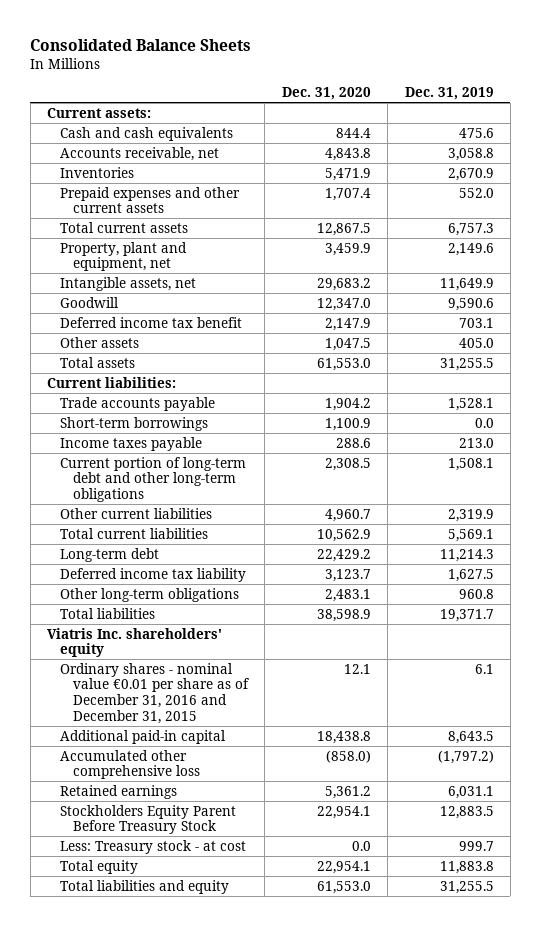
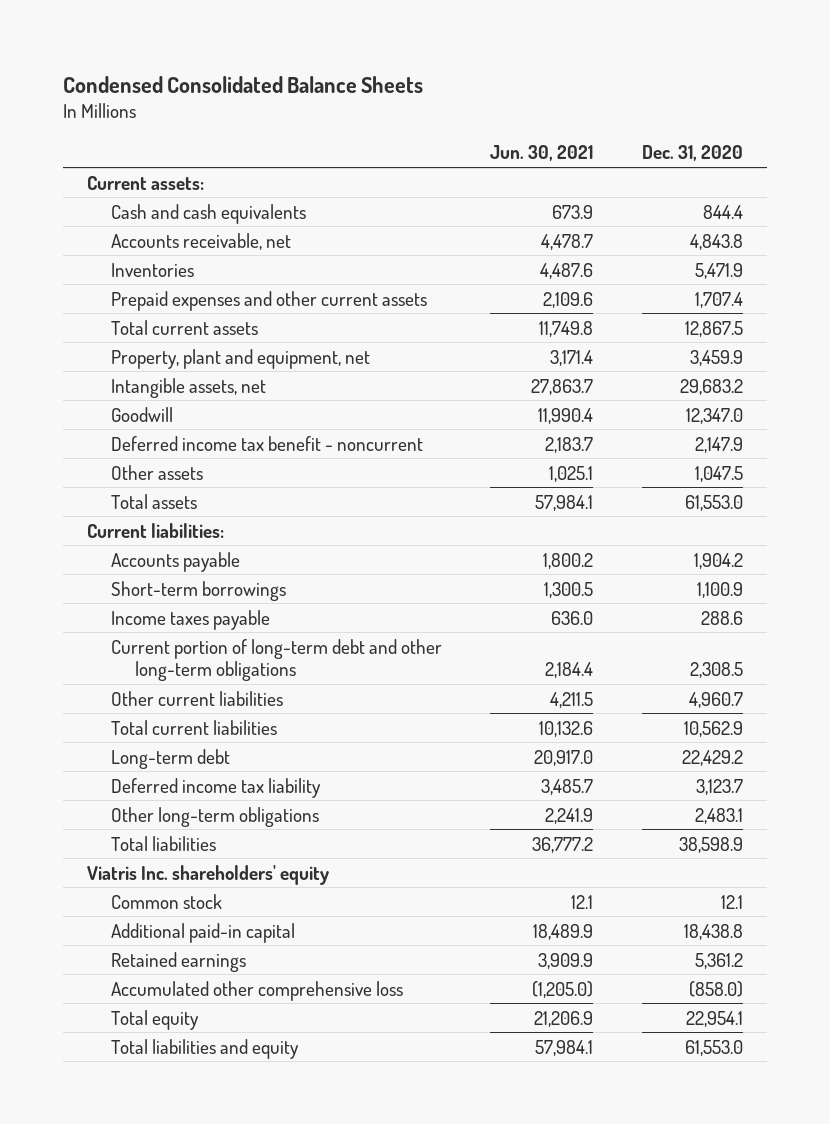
[30,38,252,51] Consolidated Balance Sheets -> [62,75,423,93] Condensed Consolidated Balance Sheets
[404,87,494,101] Dec. 31, 2019 -> none
none -> [490,145,594,162] Jun. 30, 2021
[59,316,242,328] Deferred income tax benefit -> [111,435,424,451] Deferred income tax benefit - noncurrent
[59,396,215,411] Trade accounts payable -> [111,551,241,572] Accounts payable
[59,662,249,724] Ordinary shares - nominal value €0.01 per share as of December 31, 2016 and December 31, 2015 -> [111,893,223,909] Common stock
[59,804,236,835] Stockholders Equity Parent Before Treasury Stock -> none
[59,839,246,854] Less: Treasury stock - at cost -> none
[59,749,200,780] Accumulated other comprehensive loss -> [111,980,404,1001] Accumulated other comprehensive loss

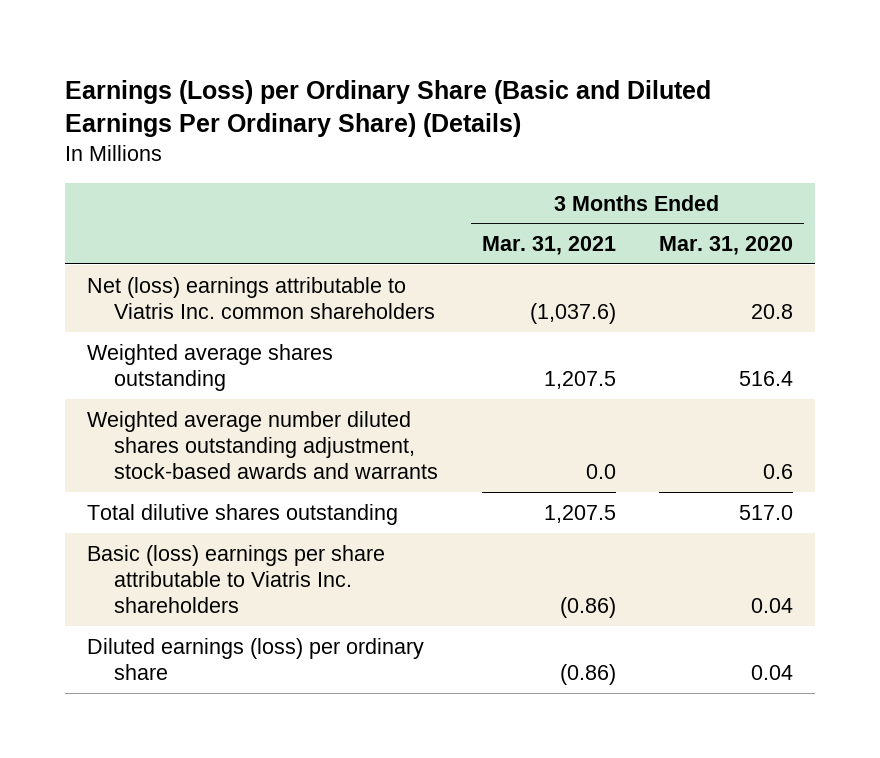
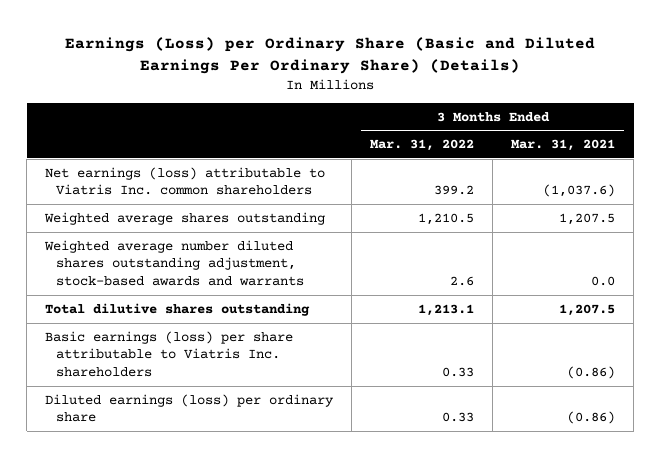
[659,236,794,256] Mar. 31, 2020 -> none
none -> [370,139,475,152] Mar. 31, 2022
[86,276,436,319] Net (loss) earnings attributable to Viatris Inc. common shareholders -> [45,166,326,196] Net earnings (loss) attributable to Viatris Inc. common shareholders
[86,544,385,613] Basic (loss) earnings per share attributable to Viatris Inc. shareholders -> [45,330,294,377] Basic earnings (loss) per share attributable to Viatris Inc. shareholders

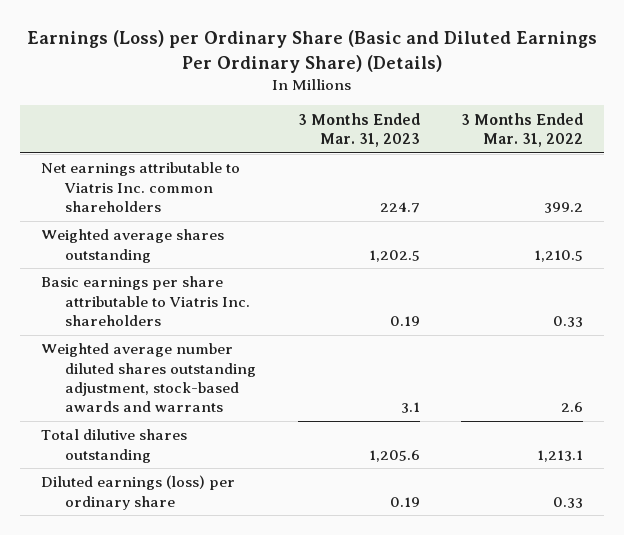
[511,139,616,152] Mar. 31, 2021 -> none
none -> [297,112,420,148] 3 Months Ended Mar. 31, 2023
[45,166,326,196] Net earnings (loss) attributable to Viatris Inc. common shareholders -> [40,162,240,212] Net earnings attributable to Viatris Inc. common shareholders
none -> [40,276,251,326] Basic earnings per share attributable to Viatris Inc. shareholders
[45,330,294,377] Basic earnings (loss) per share attributable to Viatris Inc. shareholders -> none

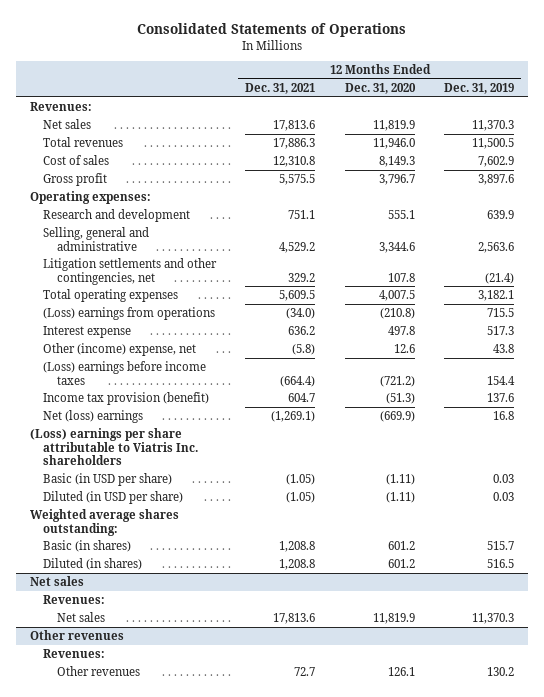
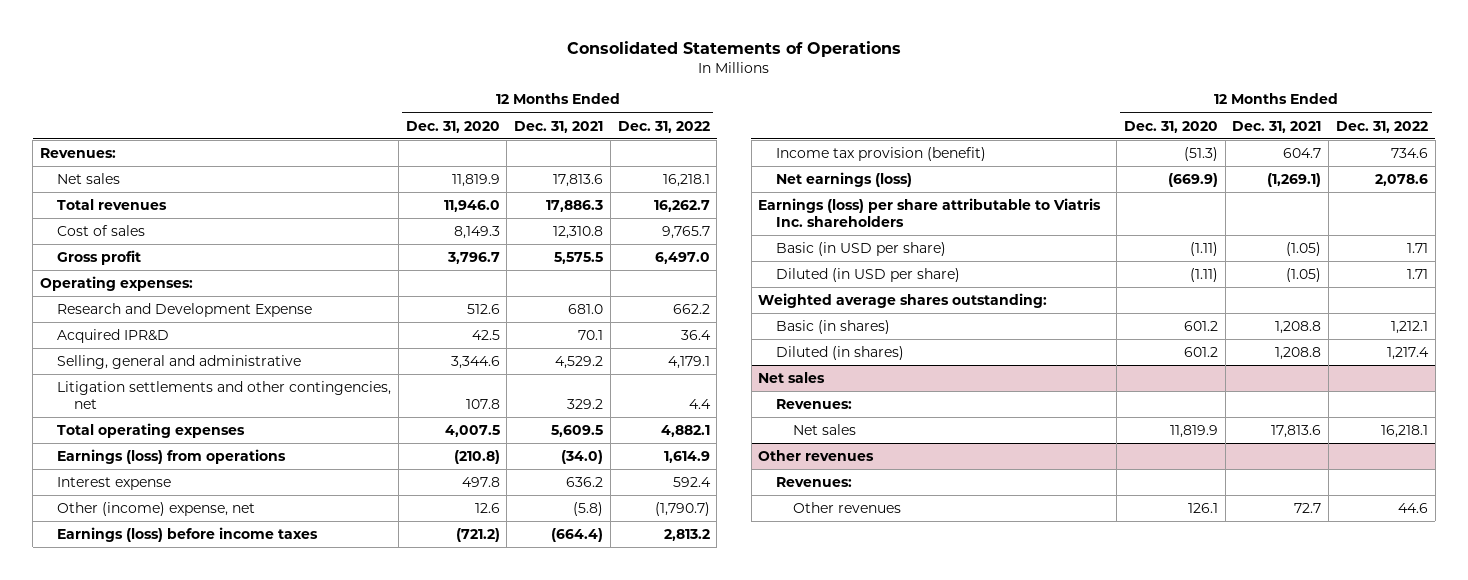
[443,83,514,95] Dec. 31, 2019 -> none
none -> [617,120,710,133] Dec. 31, 2022
[43,209,191,223] Research and development -> [57,302,313,317] Research and Development Expense
[288,210,316,220] 751.1 -> [568,303,604,314] 681.0
[387,210,415,220] 555.1 -> [466,303,500,314] 512.6
none -> [57,328,170,343] Acquired IPR&D
[43,307,216,321] (Loss) earnings from operations -> [57,448,287,464] Earnings (loss) from operations
[43,361,207,385] (Loss) earnings before income taxes -> [57,526,319,542] Earnings (loss) before income taxes
[43,410,144,424] Net (loss) earnings -> [775,171,912,187] Net earnings (loss)
[30,428,199,466] (Loss) earnings per share attributable to Viatris Inc. shareholders -> [758,197,1102,227] Earnings (loss) per share attributable to Viatris Inc. shareholders

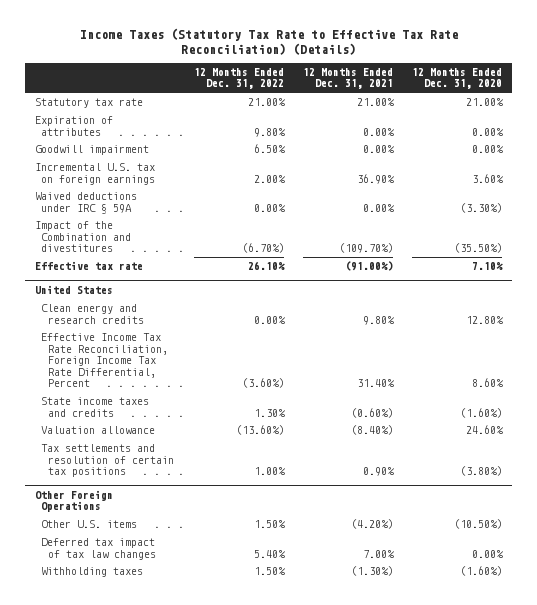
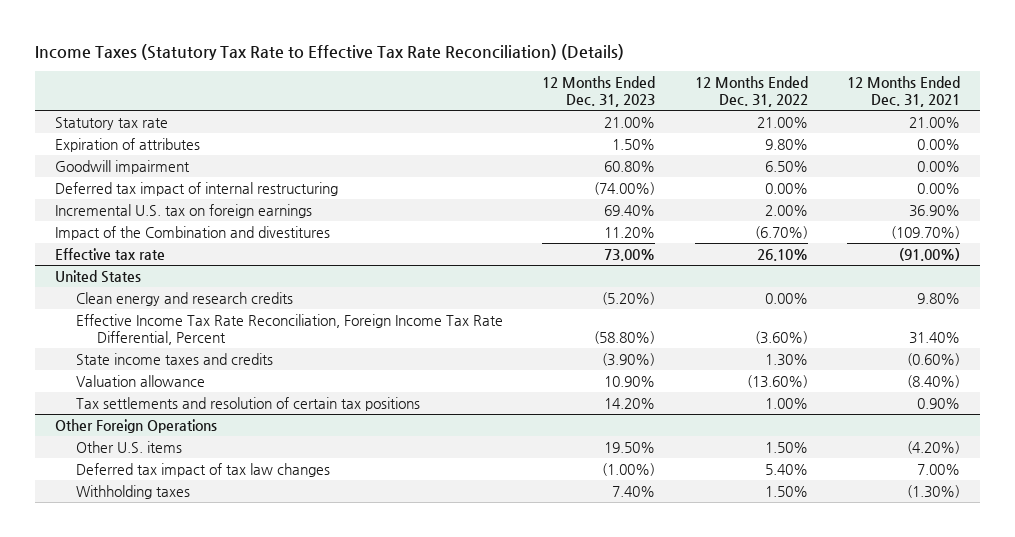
[412,67,503,90] 12 Months Ended Dec. 31, 2020 -> none
none -> [542,76,656,108] 12 Months Ended Dec. 31, 2023
none -> [55,182,339,197] Deferred tax impact of internal restructuring
[34,192,137,214] Waived deductions under IRC § 59A -> none

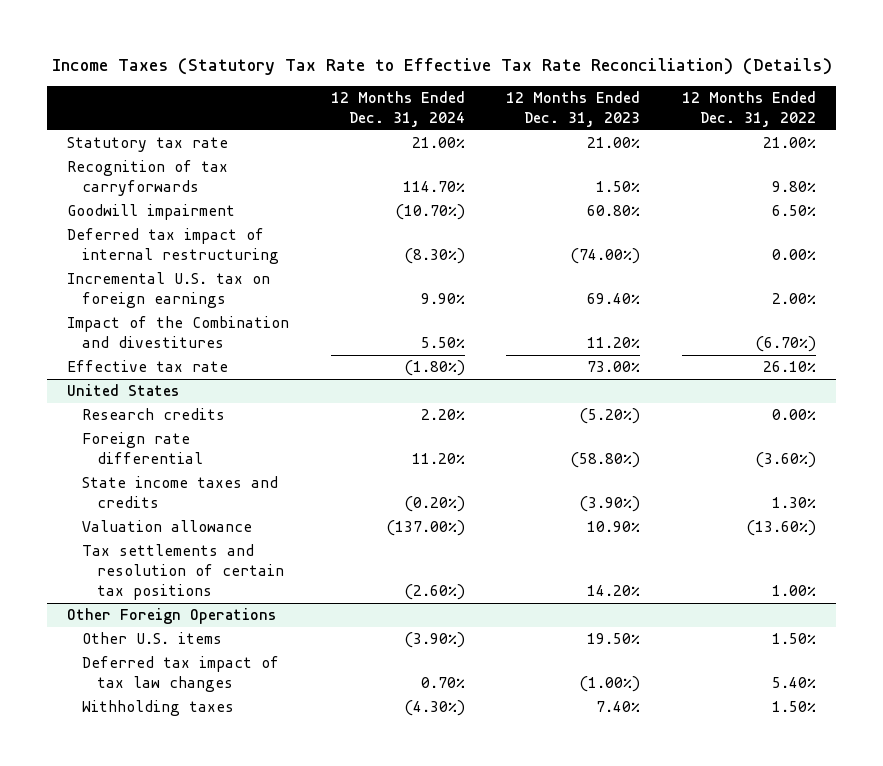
[847,76,961,108] 12 Months Ended Dec. 31, 2021 -> none
none -> [330,91,465,128] 12 Months Ended Dec. 31, 2024
[55,138,201,153] Expiration of attributes -> [67,160,229,197] Recognition of tax carryforwards
[75,292,293,307] Clean energy and research credits -> [82,408,226,421] Research credits
[75,314,503,346] Effective Income Tax Rate Reconciliation, Foreign Income Tax Rate Differential, Percent -> [82,432,203,465] Foreign rate differential

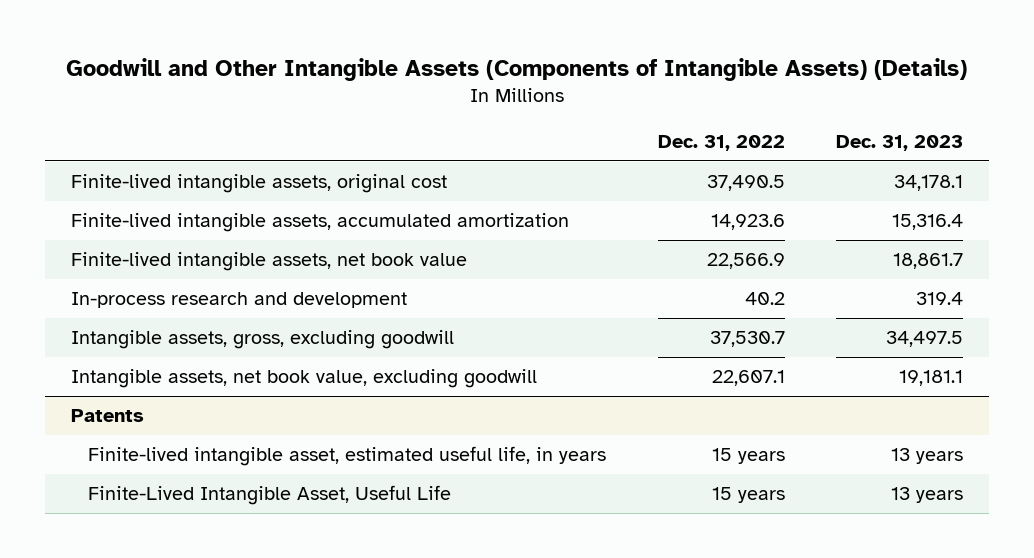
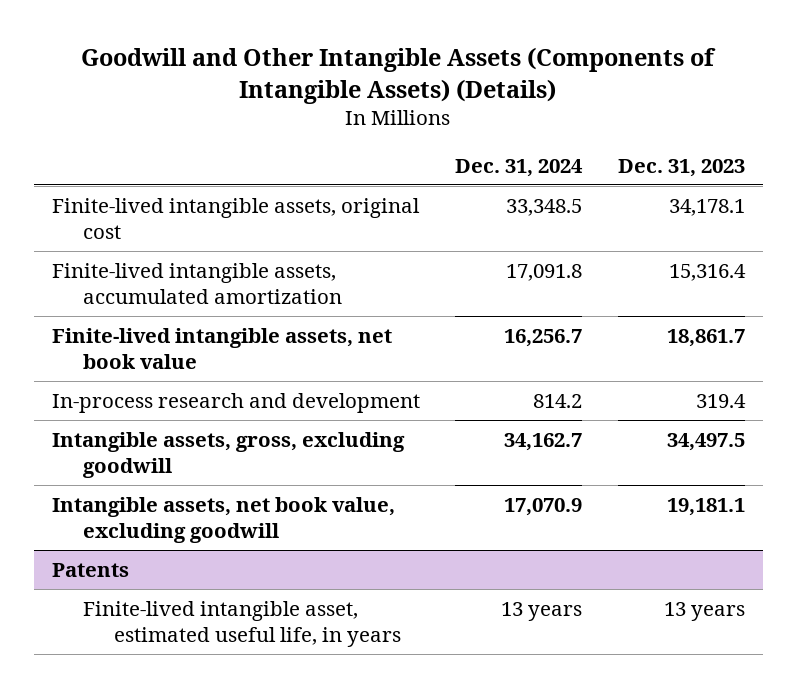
[657,135,785,152] Dec. 31, 2022 -> none
none -> [455,158,584,177] Dec. 31, 2024
[88,484,452,505] Finite-Lived Intangible Asset, Useful Life -> none

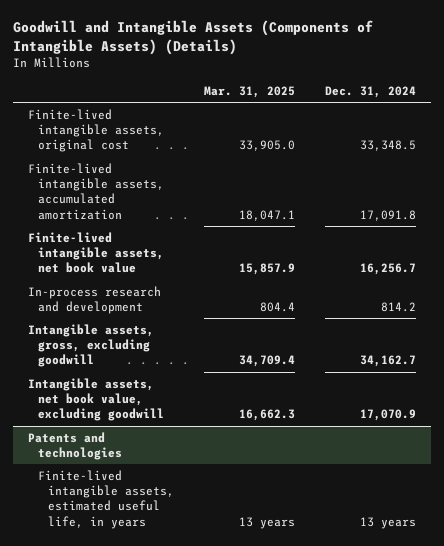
[81,46,717,104] Goodwill and Other Intangible Assets (Components of Intangible Assets) (Details) -> [13,19,374,55] Goodwill and Intangible Assets (Components of Intangible Assets) (Details)
[617,158,745,177] Dec. 31, 2023 -> none
none -> [203,85,295,98] Mar. 31, 2025
[51,562,129,577] Patents -> [28,431,122,461] Patents and technologies
[82,600,402,647] Finite-lived intangible asset, estimated useful life, in years -> [37,469,174,529] Finite-lived intangible assets, estimated useful life, in years

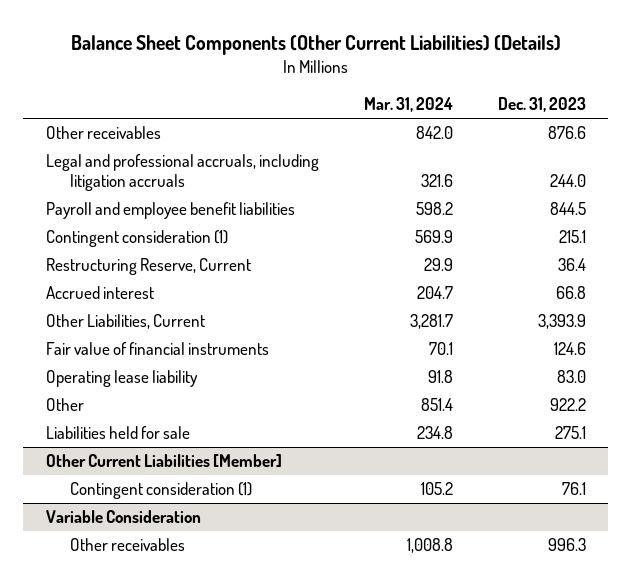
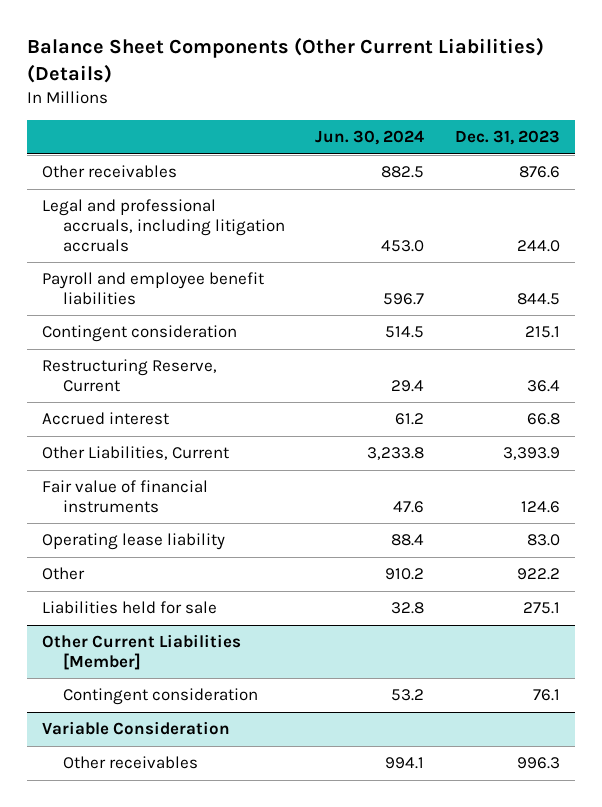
[363,97,453,113] Mar. 31, 2024 -> none
none -> [315,130,425,146] Jun. 30, 2024
[45,230,228,248] Contingent consideration (1) -> [41,325,237,343] Contingent consideration
[69,482,252,500] Contingent consideration (1) -> [63,688,259,706] Contingent consideration

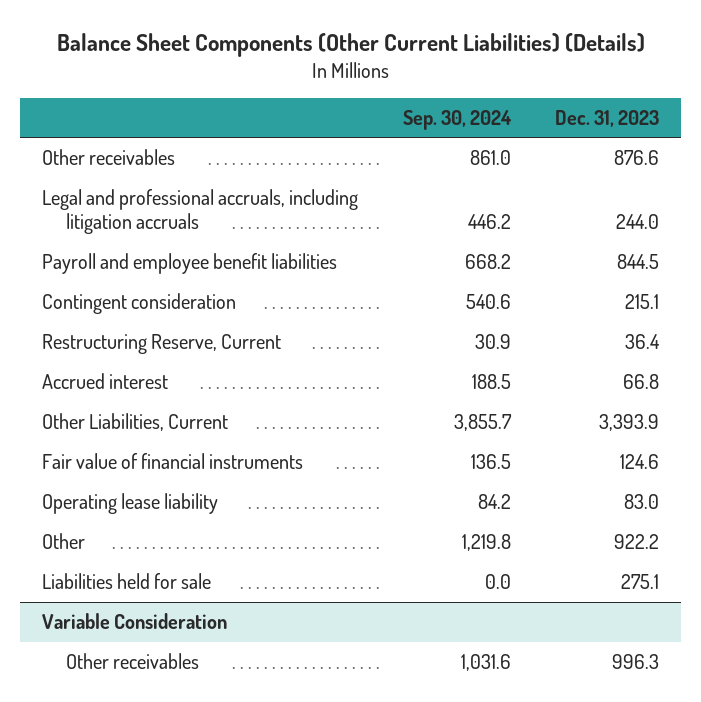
[315,130,425,146] Jun. 30, 2024 -> none
none -> [402,109,512,130] Sep. 30, 2024
[41,634,241,671] Other Current Liabilities [Member] -> none
[63,688,259,706] Contingent consideration -> none

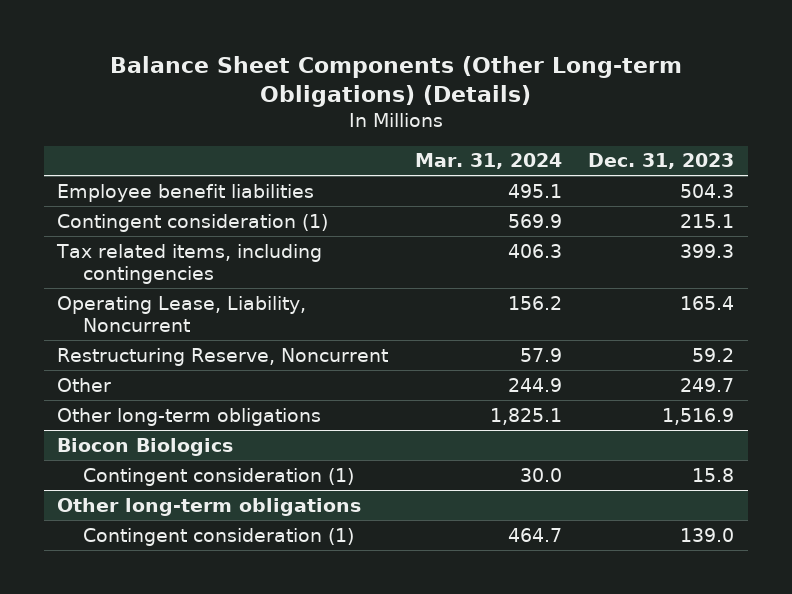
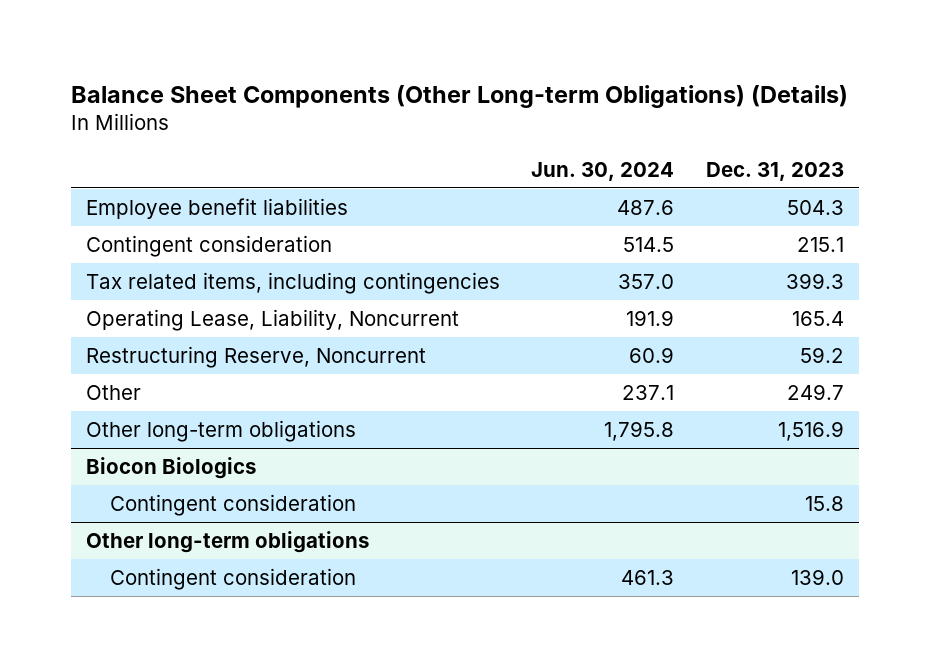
[414,153,562,170] Mar. 31, 2024 -> none
none -> [531,161,675,181] Jun. 30, 2024
[57,213,329,232] Contingent consideration (1) -> [86,234,333,257] Contingent consideration
[82,467,354,486] Contingent consideration (1) -> [109,493,356,516] Contingent consideration
[82,527,354,546] Contingent consideration (1) -> [109,567,356,590] Contingent consideration

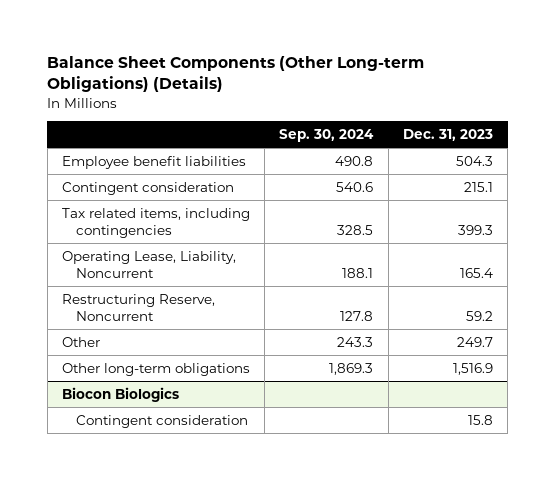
[531,161,675,181] Jun. 30, 2024 -> none
none -> [279,129,375,143] Sep. 30, 2024
[86,530,370,553] Other long-term obligations -> none
[109,567,356,590] Contingent consideration -> none

